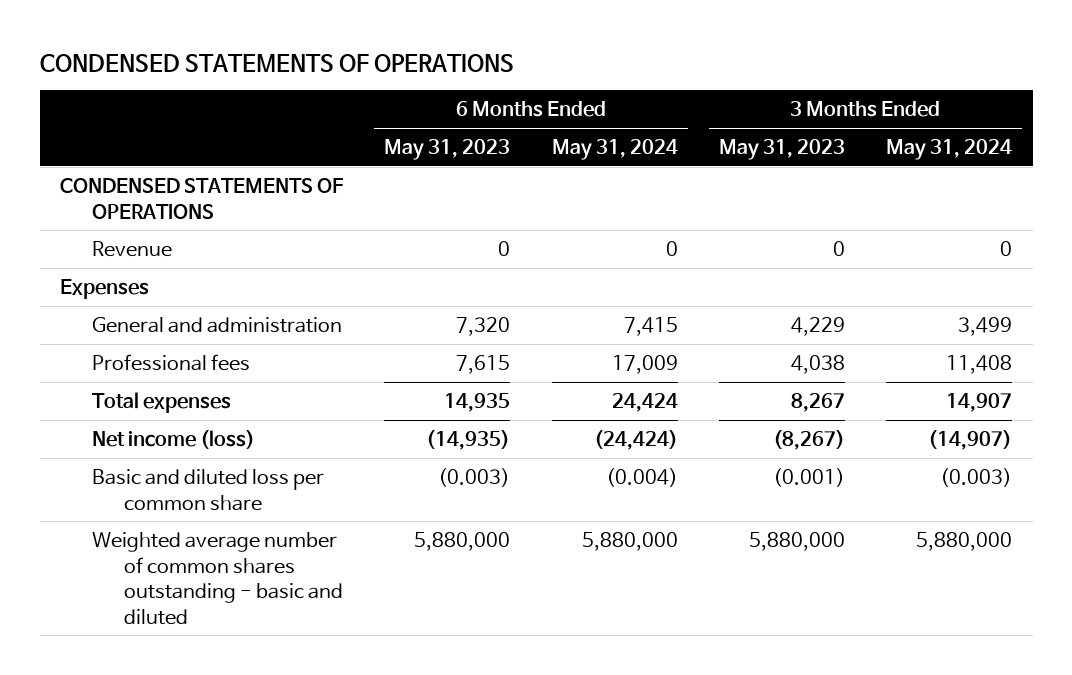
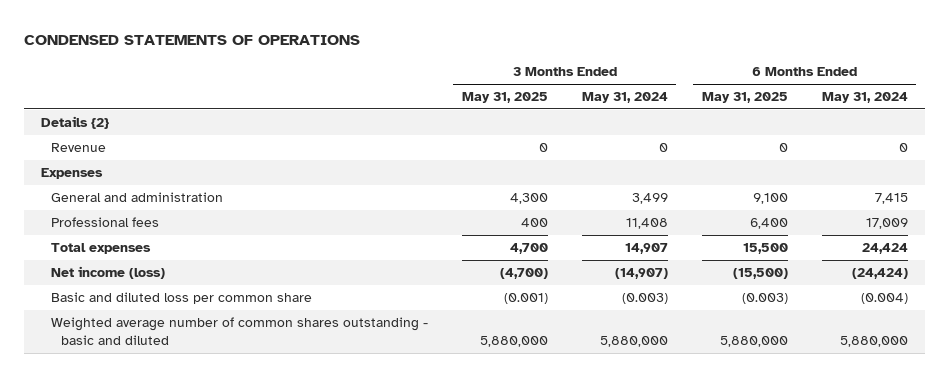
[384,139,511,161] May 31, 2023 -> none
[718,139,845,161] May 31, 2023 -> none
none -> [461,92,548,104] May 31, 2025
none -> [701,92,788,104] May 31, 2025
[60,178,344,219] CONDENSED STATEMENTS OF OPERATIONS -> [40,116,109,130] Details {2}

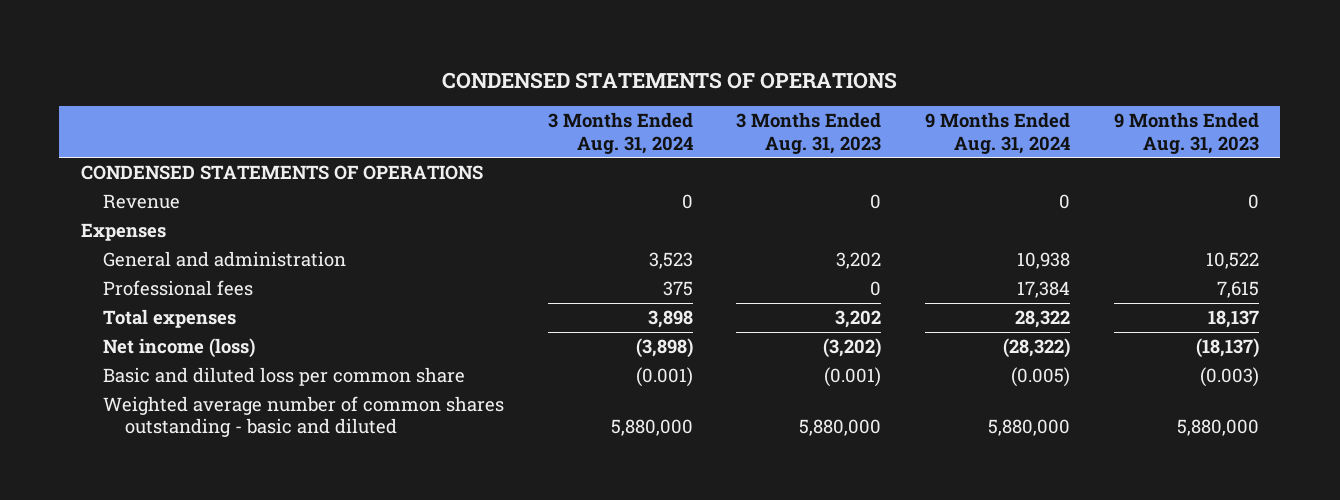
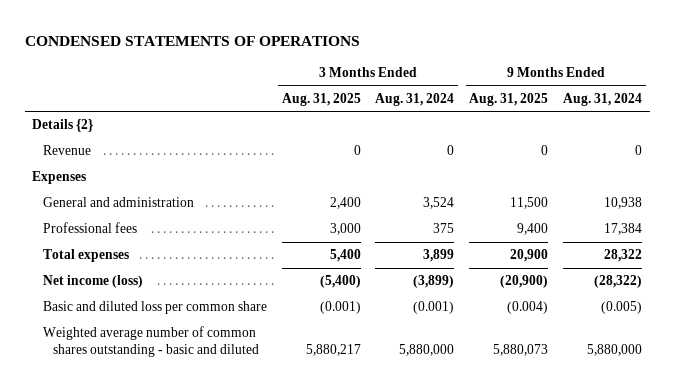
[736,112,882,154] 3 Months Ended Aug. 31, 2023 -> none
[1113,112,1259,154] 9 Months Ended Aug. 31, 2023 -> none
none -> [281,92,361,106] Aug. 31, 2025
none -> [469,92,549,106] Aug. 31, 2025
[81,165,484,181] CONDENSED STATEMENTS OF OPERATIONS -> [32,119,94,133] Details {2}
[648,252,693,270] 3,523 -> [423,197,455,210] 3,524
[647,310,693,329] 3,898 -> [423,249,455,263] 3,899
[635,338,693,359] (3,898) -> [413,275,455,289] (3,899)

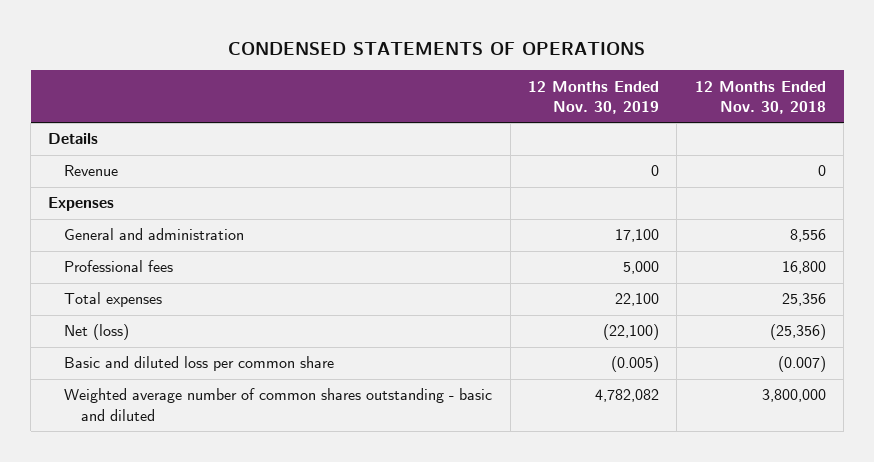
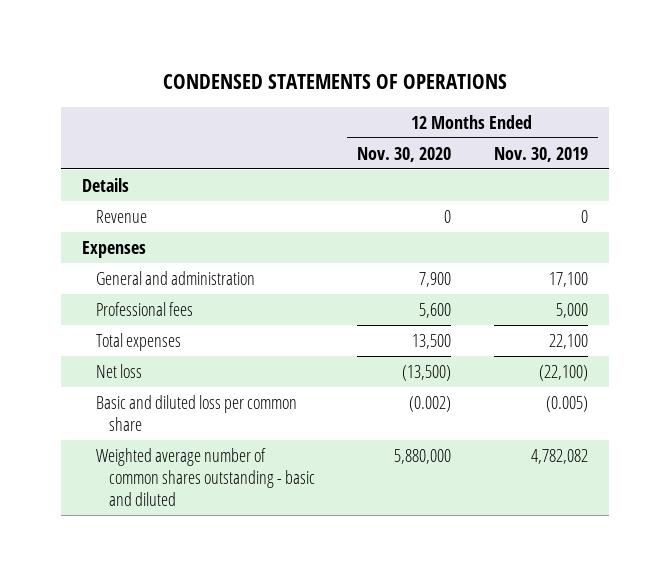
[694,80,826,114] 12 Months Ended Nov. 30, 2018 -> none
none -> [357,146,452,162] Nov. 30, 2020
[64,324,130,341] Net (loss) -> [95,363,142,378] Net loss

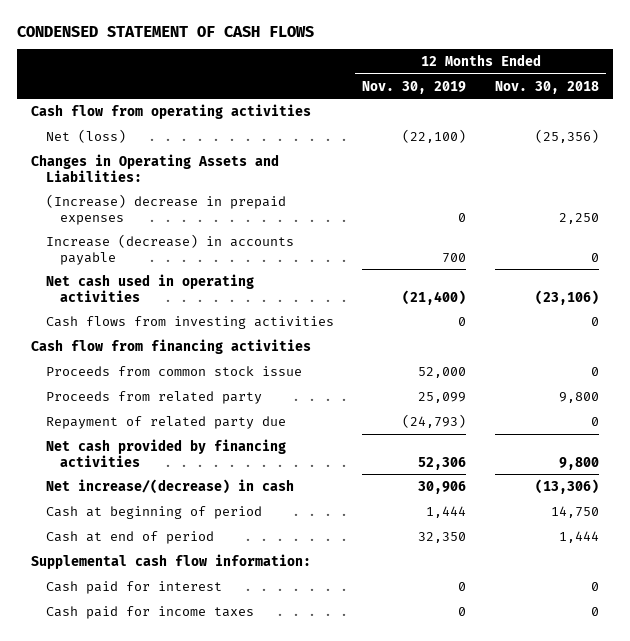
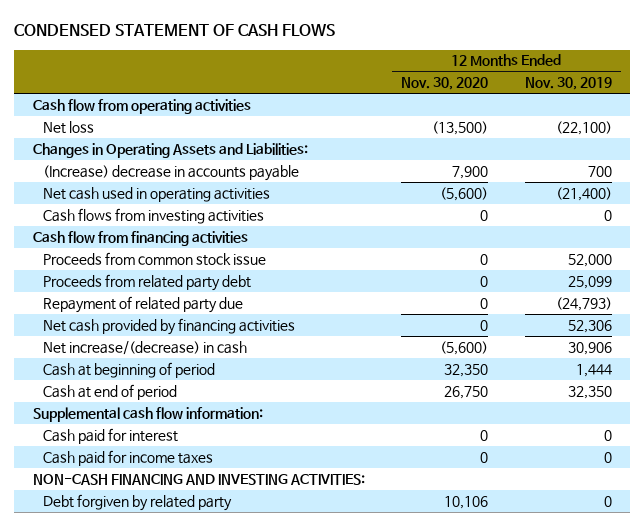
[495,80,600,94] Nov. 30, 2018 -> none
none -> [401,77,489,91] Nov. 30, 2020
[45,128,126,143] Net (loss) -> [43,120,95,134] Net loss
[45,193,286,225] (Increase) decrease in prepaid expenses -> none
[45,233,294,265] Increase (decrease) in accounts payable -> [43,164,300,181] (Increase) decrease in accounts payable
[45,390,262,404] Proceeds from related party -> [43,273,252,291] Proceeds from related party debt
none -> [32,473,365,485] NON-CASH FINANCING AND INVESTING ACTIVITIES:
none -> [43,493,233,511] Debt forgiven by related party

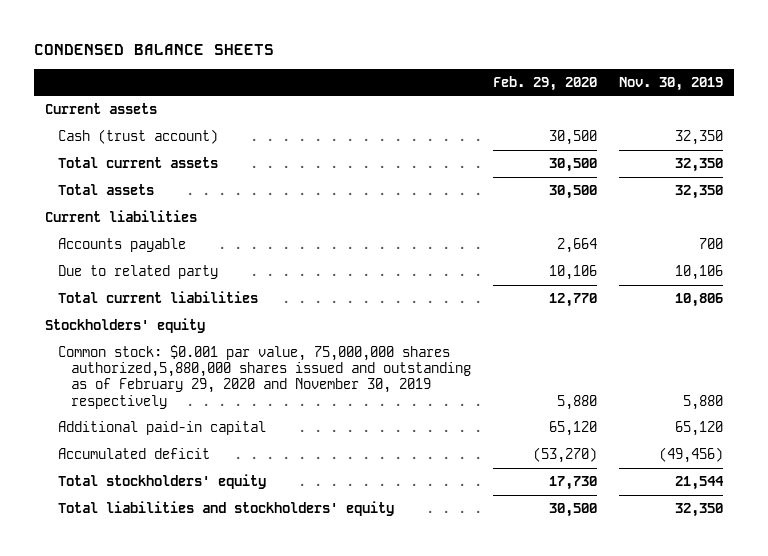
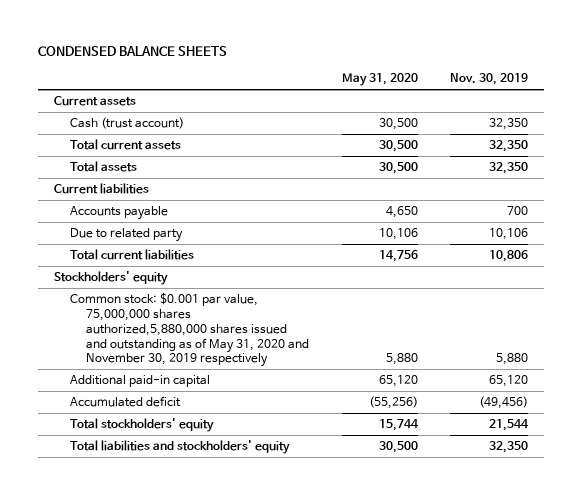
[493,75,598,91] Feb. 29, 2020 -> none
none -> [341,73,418,87] May 31, 2020
[58,345,472,409] Common stock: $0.001 par value, 75,000,000 shares authorized,5,880,000 shares issued and outstanding as of February 29, 2020 and November 30, 2019 respectively -> [70,293,309,368] Common stock: $0.001 par value, 75,000,000 shares authorized,5,880,000 shares issued and outstanding as of May 31, 2020 and November 30, 2019 respectively

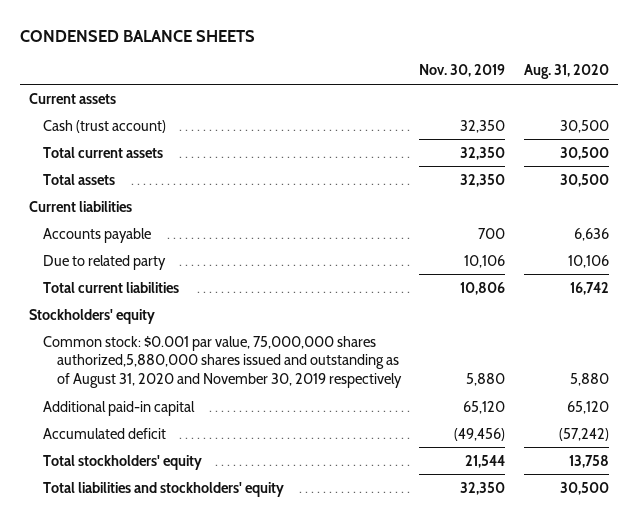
[341,73,418,87] May 31, 2020 -> none
none -> [523,64,609,80] Aug. 31, 2020
[70,293,309,368] Common stock: $0.001 par value, 75,000,000 shares authorized,5,880,000 shares issued and outstanding as of May 31, 2020 and November 30, 2019 respectively -> [43,335,403,388] Common stock: $0.001 par value, 75,000,000 shares authorized,5,880,000 shares issued and outstanding as of August 31, 2020 and November 30, 2019 respectively

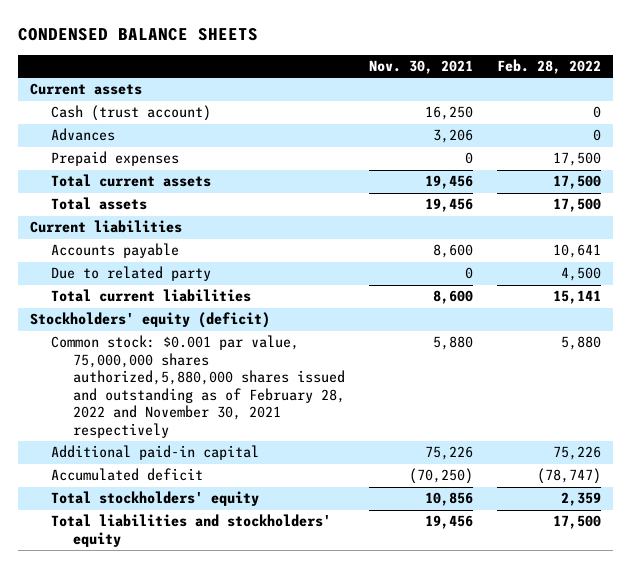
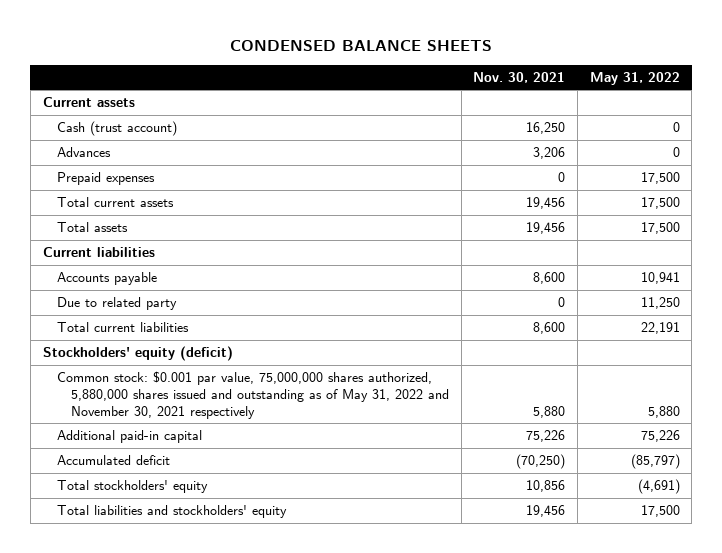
[496,59,601,75] Feb. 28, 2022 -> none
none -> [589,71,680,85] May 31, 2022
[51,335,346,438] Common stock: $0.001 par value, 75,000,000 shares authorized,5,880,000 shares issued and outstanding as of February 28, 2022 and November 30, 2021 respectively -> [56,371,449,419] Common stock: $0.001 par value, 75,000,000 shares authorized, 5,880,000 shares issued and outstanding as of May 31, 2022 and November 30, 2021 respectively

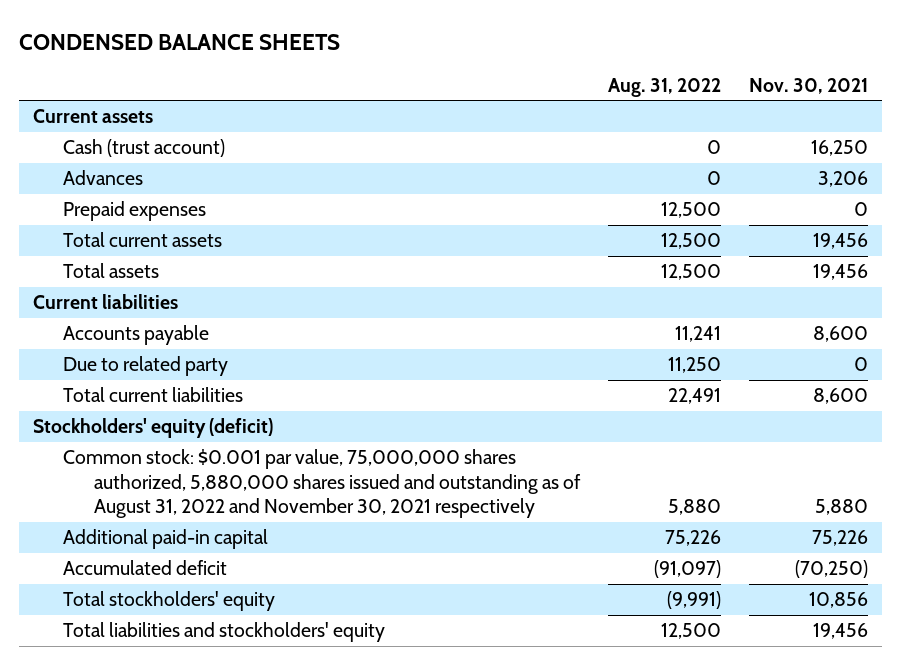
[589,71,680,85] May 31, 2022 -> none
none -> [607,77,721,97] Aug. 31, 2022
[56,371,449,419] Common stock: $0.001 par value, 75,000,000 shares authorized, 5,880,000 shares issued and outstanding as of May 31, 2022 and November 30, 2021 respectively -> [63,449,581,519] Common stock: $0.001 par value, 75,000,000 shares authorized, 5,880,000 shares issued and outstanding as of August 31, 2022 and November 30, 2021 respectively

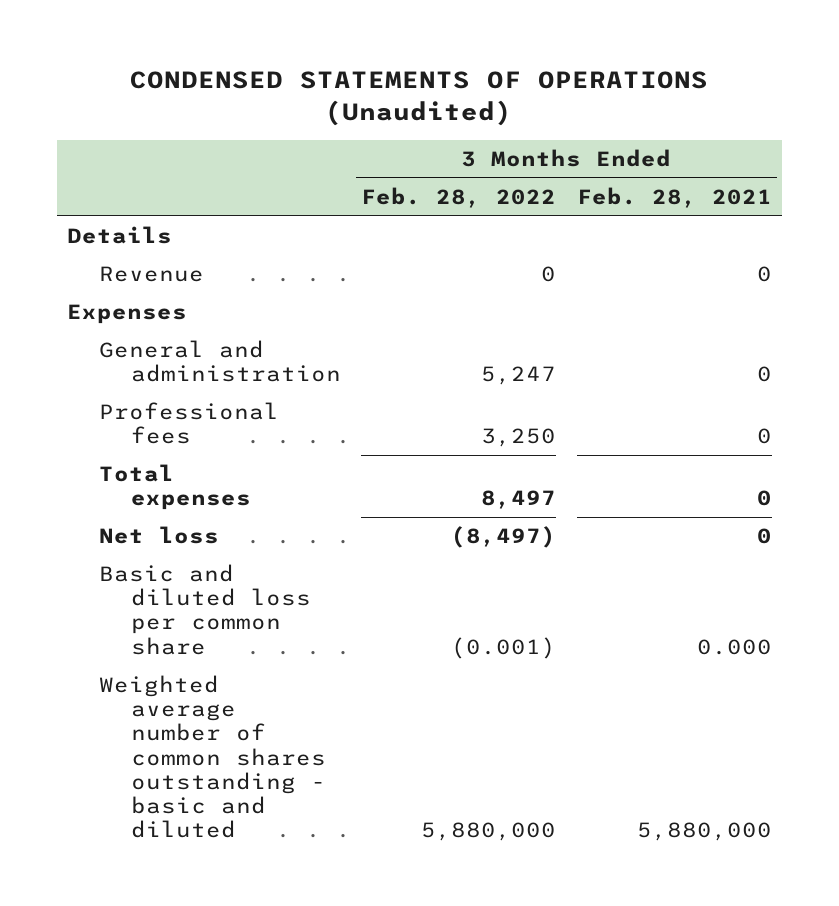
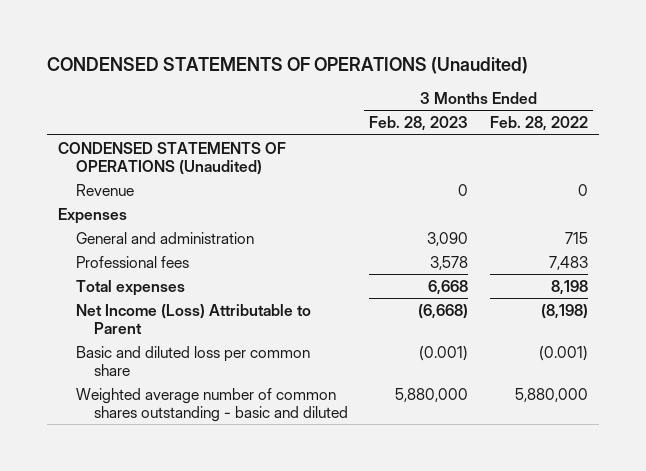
[576,186,772,208] Feb. 28, 2021 -> none
none -> [369,116,469,132] Feb. 28, 2023
[67,226,173,245] Details -> none
none -> [57,141,286,176] CONDENSED STATEMENTS OF OPERATIONS (Unaudited)
[481,366,557,386] 5,247 -> [565,231,589,244] 715
[481,428,557,448] 3,250 -> [549,255,589,270] 7,483
[481,490,557,510] 8,497 -> [551,279,589,295] 8,198
[98,526,219,545] Net loss -> [75,303,311,335] Net Income (Loss) Attributable to Parent
[451,526,557,549] (8,497) -> [541,303,589,319] (8,198)

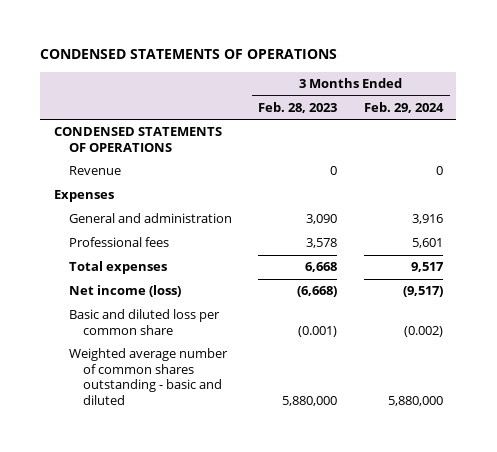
[46,57,528,75] CONDENSED STATEMENTS OF OPERATIONS (Unaudited) -> [40,49,338,60] CONDENSED STATEMENTS OF OPERATIONS
[490,116,589,132] Feb. 28, 2022 -> none
none -> [363,101,444,113] Feb. 29, 2024
[57,141,286,176] CONDENSED STATEMENTS OF OPERATIONS (Unaudited) -> [53,127,222,152] CONDENSED STATEMENTS OF OPERATIONS
[75,303,311,335] Net Income (Loss) Attributable to Parent -> [68,285,181,298] Net income (loss)

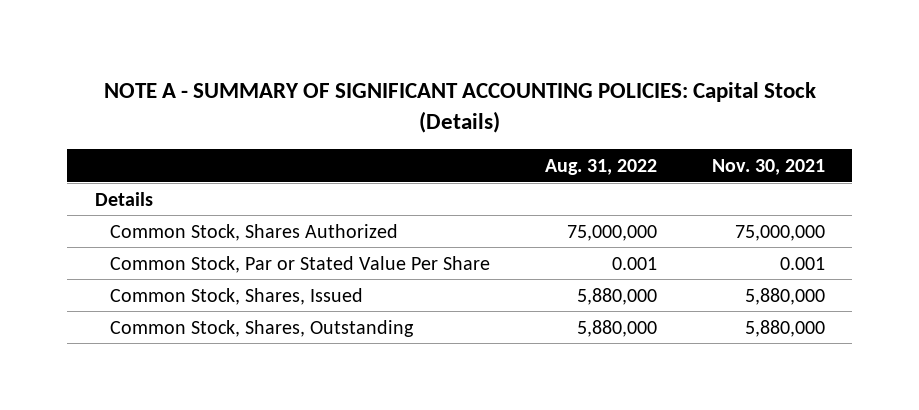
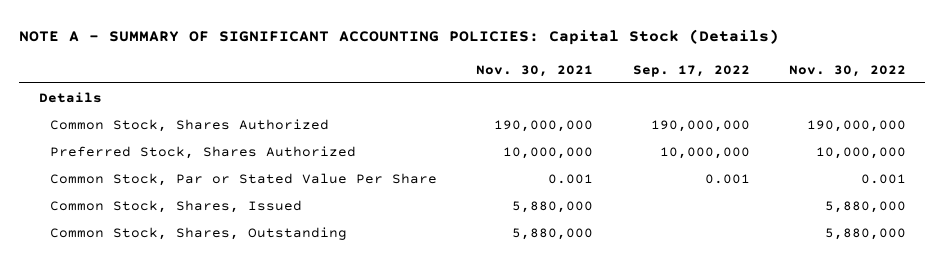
[544,159,657,176] Aug. 31, 2022 -> none
none -> [632,64,750,77] Sep. 17, 2022
none -> [788,64,906,77] Nov. 30, 2022
[734,224,825,241] 75,000,000 -> [494,119,594,132] 190,000,000
none -> [49,145,356,159] Preferred Stock, Shares Authorized

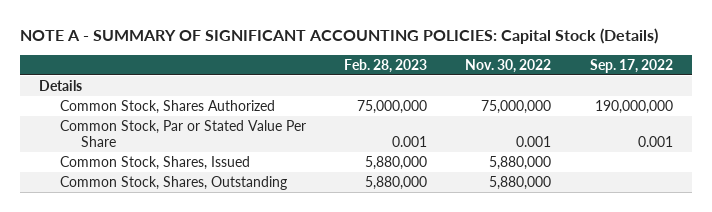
[476,64,594,77] Nov. 30, 2021 -> none
none -> [344,58,428,73] Feb. 28, 2023
[49,145,356,159] Preferred Stock, Shares Authorized -> none
[806,119,906,132] 190,000,000 -> [481,99,552,114] 75,000,000

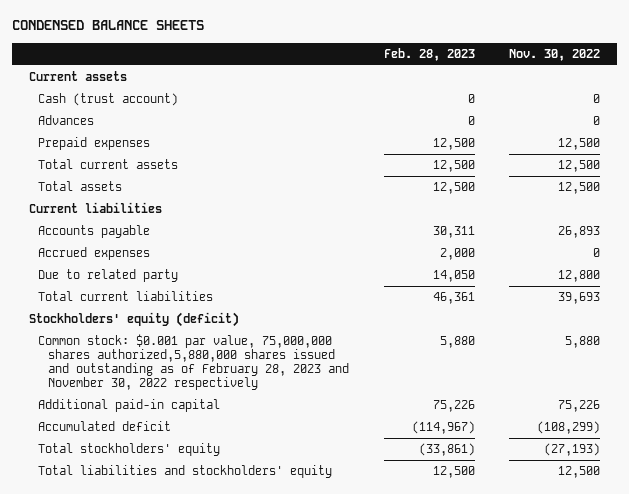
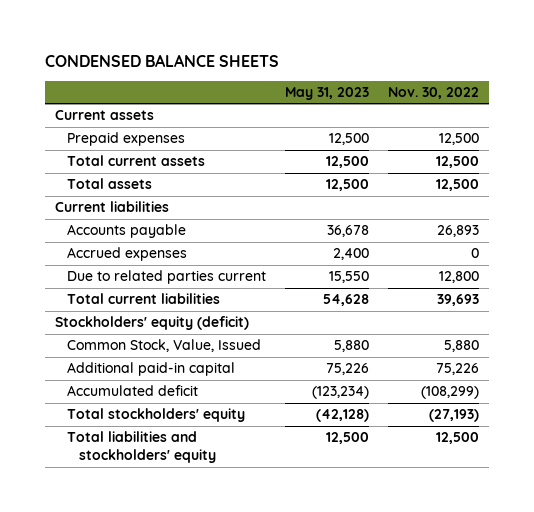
[383,47,475,61] Feb. 28, 2023 -> none
none -> [285,87,370,101] May 31, 2023
[38,93,179,107] Cash (trust account) -> none
[38,115,95,126] Advances -> none
[38,269,179,283] Due to related party -> [66,270,266,285] Due to related parties current
[38,334,350,391] Common stock: $0.001 par value, 75,000,000 shares authorized,5,880,000 shares issued and outstanding as of February 28, 2023 and November 30, 2022 respectively -> [66,339,261,353] Common Stock, Value, Issued

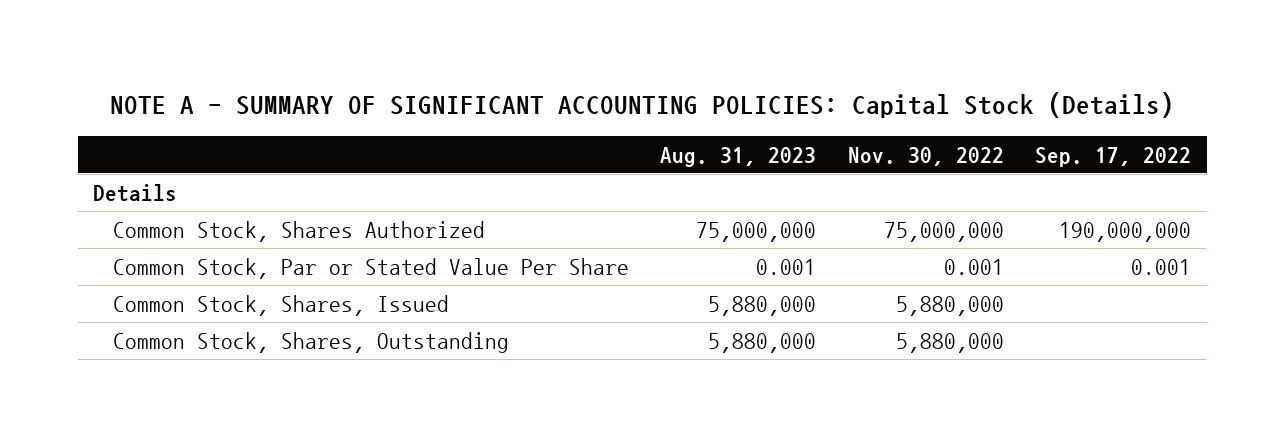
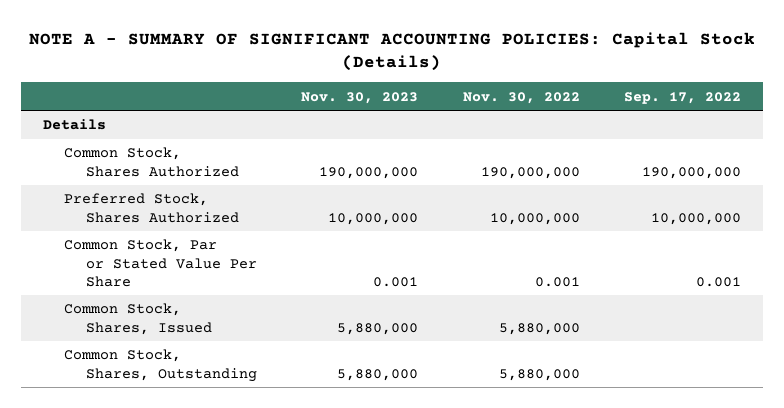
[660,146,817,167] Aug. 31, 2023 -> none
none -> [301,91,419,104] Nov. 30, 2023
[883,221,1004,242] 75,000,000 -> [480,166,580,179] 190,000,000
none -> [64,193,240,223] Preferred Stock, Shares Authorized

